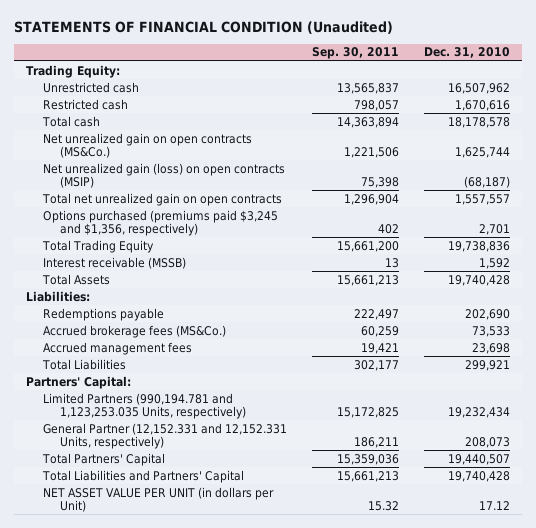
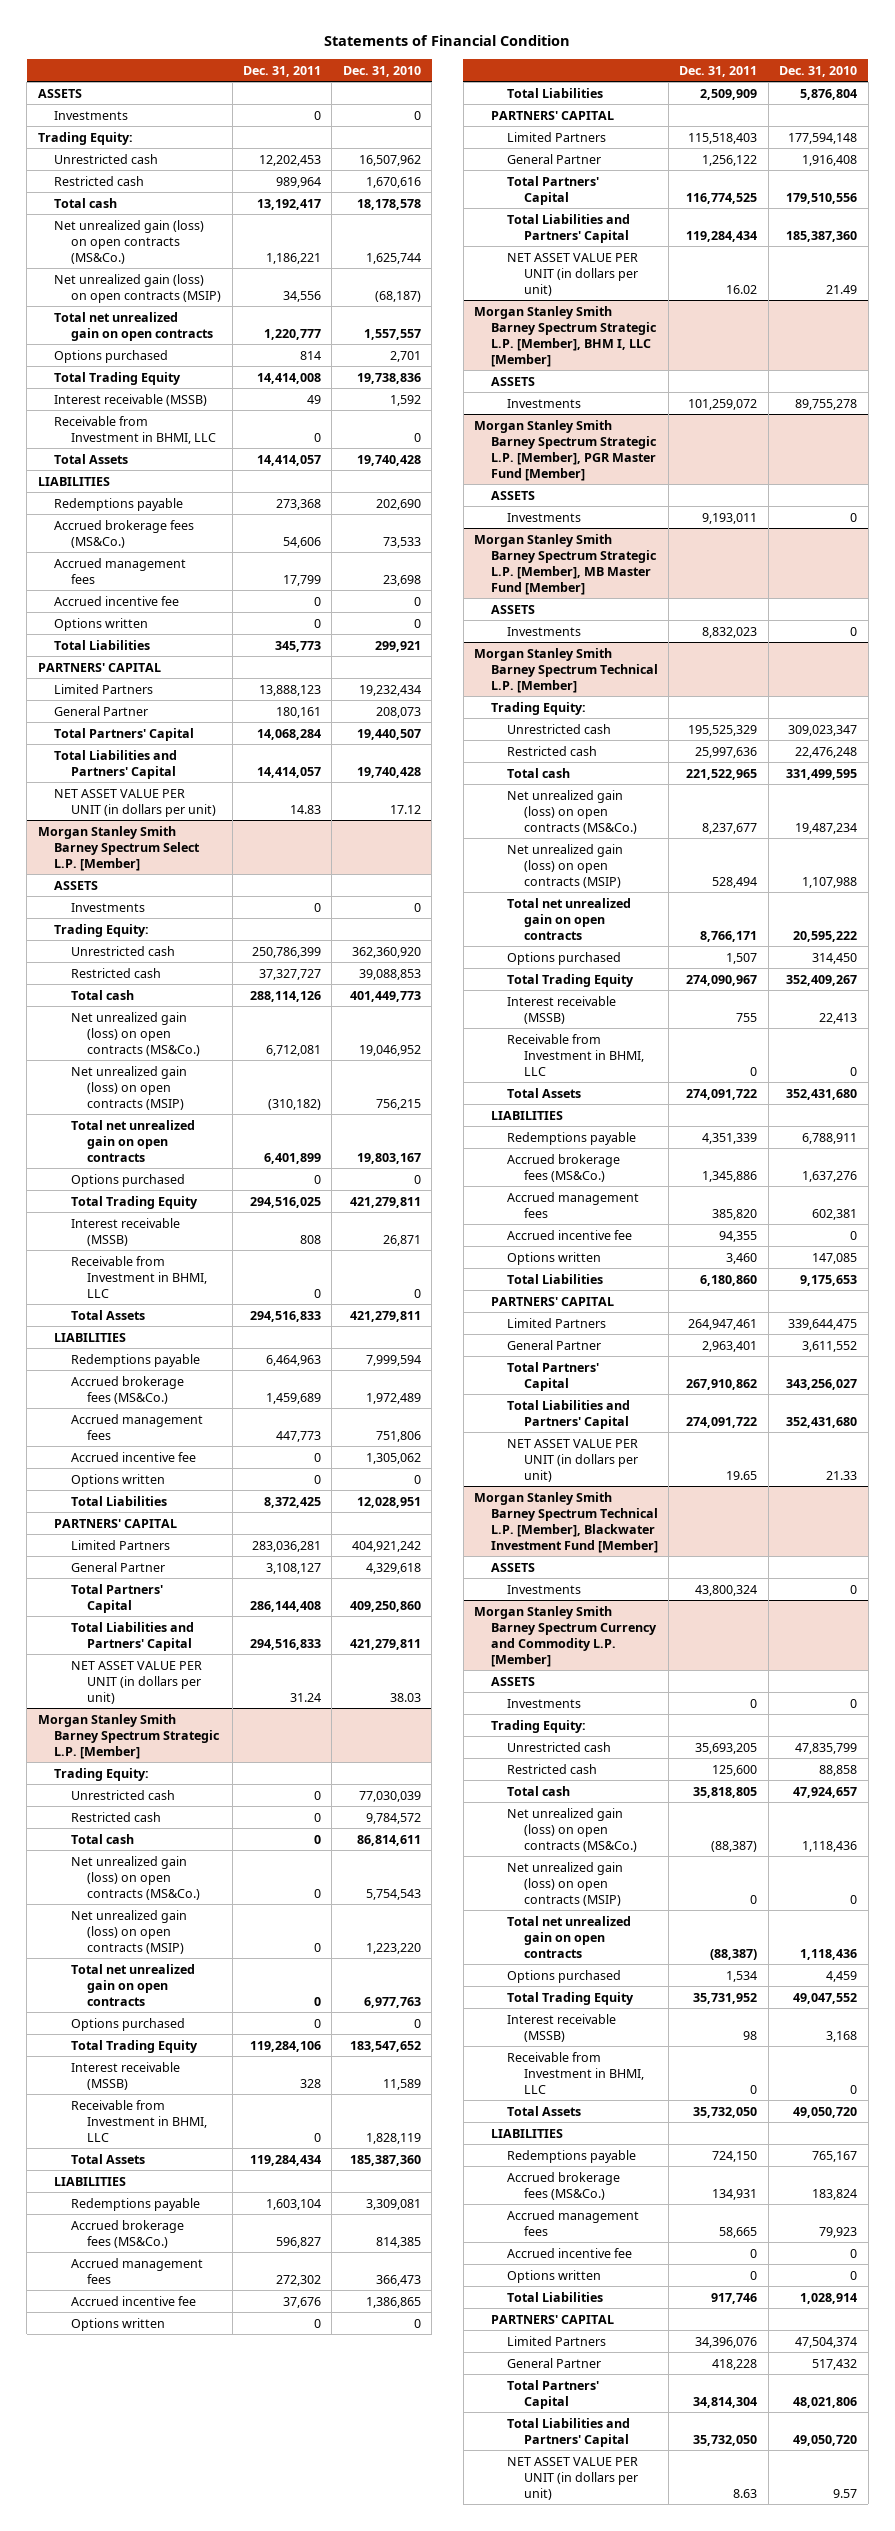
[14,21,394,35] STATEMENTS OF FINANCIAL CONDITION (Unaudited) -> [324,35,571,47] Statements of Financial Condition
[312,47,400,60] Sep. 30, 2011 -> none
none -> [243,65,322,77] Dec. 31, 2011
none -> [37,88,82,98] ASSETS
none -> [54,110,129,120] Investments
[43,132,253,159] Net unrealized gain on open contracts (MS&Co.) -> [54,219,205,264] Net unrealized gain (loss) on open contracts (MS&Co.)
[43,209,279,237] Options purchased (premiums paid $3,245 and $1,356, respectively) -> [54,349,169,363] Options purchased
none -> [54,415,216,444] Receivable from Investment in BHMI, LLC
[26,290,91,302] Liabilities: -> [37,476,110,486] LIABILITIES
none -> [54,595,180,606] Accrued incentive fee
none -> [54,617,149,631] Options written
[26,375,132,389] Partners' Capital: -> [37,662,161,672] PARTNERS' CAPITAL
[43,392,247,420] Limited Partners (990,194.781 and 1,123,253.035 Units, respectively) -> [54,683,154,694] Limited Partners
[43,422,288,450] General Partner (12,152.331 and 12,152.331 Units, respectively) -> [54,705,149,716] General Partner
[43,486,275,513] NET ASSET VALUE PER UNIT (in dollars per Unit) -> [54,788,216,817] NET ASSET VALUE PER UNIT (in dollars per unit)
none -> [37,825,201,871] Morgan Stanley Smith Barney Spectrum Select L.P. [Member]
none -> [54,880,99,890] ASSETS
none -> [70,902,145,912] Investments
none -> [54,923,150,937] Trading Equity:
none -> [70,945,175,956] Unrestricted cash
none -> [70,967,161,978] Restricted cash
none -> [70,989,134,1000] Total cash
none -> [70,1011,201,1056] Net unrealized gain (loss) on open contracts (MS&Co.)
none -> [70,1065,187,1110] Net unrealized gain (loss) on open contracts (MSIP)
none -> [70,1119,195,1162] Total net unrealized gain on open contracts
none -> [70,1173,185,1187] Options purchased
none -> [70,1195,198,1209] Total Trading Equity
none -> [70,1217,180,1246] Interest receivable (MSSB)
none -> [70,1255,208,1298] Receivable from Investment in BHMI, LLC
none -> [70,1309,145,1320] Total Assets
none -> [54,1332,127,1342] LIABILITIES
none -> [70,1353,200,1367] Redemptions payable
none -> [70,1375,184,1404] Accrued brokerage fees (MS&Co.)
none -> [70,1413,203,1440] Accrued management fees
none -> [70,1451,196,1462] Accrued incentive fee
none -> [70,1473,165,1487] Options written
none -> [70,1495,167,1506] Total Liabilities
none -> [54,1518,178,1528] PARTNERS' CAPITAL
none -> [70,1539,170,1550] Limited Partners
none -> [70,1561,165,1572] General Partner
none -> [70,1583,163,1613] Total Partners' Capital
none -> [70,1621,194,1651] Total Liabilities and Partners' Capital
none -> [70,1660,202,1704] NET ASSET VALUE PER UNIT (in dollars per unit)
none -> [37,1713,221,1759] Morgan Stanley Smith Barney Spectrum Strategic L.P. [Member]
none -> [54,1767,150,1781] Trading Equity:
none -> [70,1789,175,1800] Unrestricted cash
none -> [70,1811,161,1822] Restricted cash
none -> [70,1833,134,1844] Total cash
none -> [70,1855,201,1900] Net unrealized gain (loss) on open contracts (MS&Co.)
none -> [70,1909,187,1954] Net unrealized gain (loss) on open contracts (MSIP)
none -> [70,1963,195,2006] Total net unrealized gain on open contracts
none -> [70,2017,185,2031] Options purchased
none -> [70,2039,198,2053] Total Trading Equity
none -> [70,2061,180,2090] Interest receivable (MSSB)
none -> [70,2099,208,2142] Receivable from Investment in BHMI, LLC
none -> [70,2153,145,2164] Total Assets
none -> [54,2176,127,2186] LIABILITIES
none -> [70,2197,200,2211] Redemptions payable
none -> [70,2219,184,2248] Accrued brokerage fees (MS&Co.)
none -> [70,2257,203,2284] Accrued management fees
none -> [70,2295,196,2306] Accrued incentive fee
none -> [70,2317,165,2331] Options written
none -> [507,87,604,98] Total Liabilities
none -> [490,110,614,120] PARTNERS' CAPITAL
none -> [507,131,607,142] Limited Partners
none -> [507,153,602,164] General Partner
none -> [507,175,600,205] Total Partners' Capital
none -> [507,213,631,243] Total Liabilities and Partners' Capital
none -> [507,252,639,296] NET ASSET VALUE PER UNIT (in dollars per unit)
none -> [474,305,657,367] Morgan Stanley Smith Barney Spectrum Strategic L.P. [Member], BHM I, LLC [Member]
none -> [490,376,535,386] ASSETS
none -> [507,398,582,408] Investments
none -> [474,419,657,481] Morgan Stanley Smith Barney Spectrum Strategic L.P. [Member], PGR Master Fund [Member]
none -> [490,490,535,500] ASSETS
none -> [507,512,582,522] Investments
none -> [474,533,657,595] Morgan Stanley Smith Barney Spectrum Strategic L.P. [Member], MB Master Fund [Member]
none -> [490,604,535,614] ASSETS
none -> [507,626,582,636] Investments
none -> [474,647,658,693] Morgan Stanley Smith Barney Spectrum Technical L.P. [Member]
none -> [490,701,586,715] Trading Equity:
none -> [507,723,612,734] Unrestricted cash
none -> [507,745,598,756] Restricted cash
none -> [507,767,571,778] Total cash
none -> [507,789,637,834] Net unrealized gain (loss) on open contracts (MS&Co.)
none -> [507,843,624,888] Net unrealized gain (loss) on open contracts (MSIP)
none -> [507,897,632,940] Total net unrealized gain on open contracts
none -> [507,951,622,965] Options purchased
none -> [507,973,635,987] Total Trading Equity
none -> [507,995,617,1024] Interest receivable (MSSB)
none -> [507,1033,644,1076] Receivable from Investment in BHMI, LLC
none -> [507,1087,582,1098] Total Assets
none -> [490,1110,563,1120] LIABILITIES
none -> [507,1131,637,1145] Redemptions payable
none -> [507,1153,621,1182] Accrued brokerage fees (MS&Co.)
none -> [507,1191,640,1218] Accrued management fees
none -> [507,1229,633,1240] Accrued incentive fee
none -> [507,1251,602,1265] Options written
none -> [507,1273,604,1284] Total Liabilities
none -> [490,1296,614,1306] PARTNERS' CAPITAL
none -> [507,1317,607,1328] Limited Partners
none -> [507,1339,602,1350] General Partner
none -> [507,1361,600,1391] Total Partners' Capital
none -> [507,1399,631,1429] Total Liabilities and Partners' Capital
none -> [507,1438,639,1482] NET ASSET VALUE PER UNIT (in dollars per unit)
none -> [474,1491,658,1553] Morgan Stanley Smith Barney Spectrum Technical L.P. [Member], Blackwater Investment Fund [Member]
none -> [490,1562,535,1572] ASSETS
none -> [507,1584,582,1594] Investments
none -> [474,1605,657,1667] Morgan Stanley Smith Barney Spectrum Currency and Commodity L.P. [Member]
none -> [490,1676,535,1686] ASSETS
none -> [507,1698,582,1708] Investments
none -> [490,1719,586,1733] Trading Equity:
none -> [507,1741,612,1752] Unrestricted cash
none -> [507,1763,598,1774] Restricted cash
none -> [507,1785,571,1796] Total cash
none -> [507,1807,637,1852] Net unrealized gain (loss) on open contracts (MS&Co.)
none -> [507,1861,624,1906] Net unrealized gain (loss) on open contracts (MSIP)
none -> [507,1915,632,1958] Total net unrealized gain on open contracts
none -> [507,1969,622,1983] Options purchased
none -> [507,1991,635,2005] Total Trading Equity
none -> [507,2013,617,2042] Interest receivable (MSSB)
none -> [507,2051,644,2094] Receivable from Investment in BHMI, LLC
none -> [507,2105,582,2116] Total Assets
none -> [490,2128,563,2138] LIABILITIES
none -> [507,2149,637,2163] Redemptions payable
none -> [507,2171,621,2200] Accrued brokerage fees (MS&Co.)
none -> [507,2209,640,2236] Accrued management fees
none -> [507,2247,633,2258] Accrued incentive fee
none -> [507,2269,602,2283] Options written
none -> [507,2291,604,2302] Total Liabilities
none -> [490,2314,614,2324] PARTNERS' CAPITAL
none -> [507,2335,607,2346] Limited Partners
none -> [507,2357,602,2368] General Partner
none -> [507,2379,600,2409] Total Partners' Capital
none -> [507,2417,631,2447] Total Liabilities and Partners' Capital
none -> [507,2456,639,2500] NET ASSET VALUE PER UNIT (in dollars per unit)

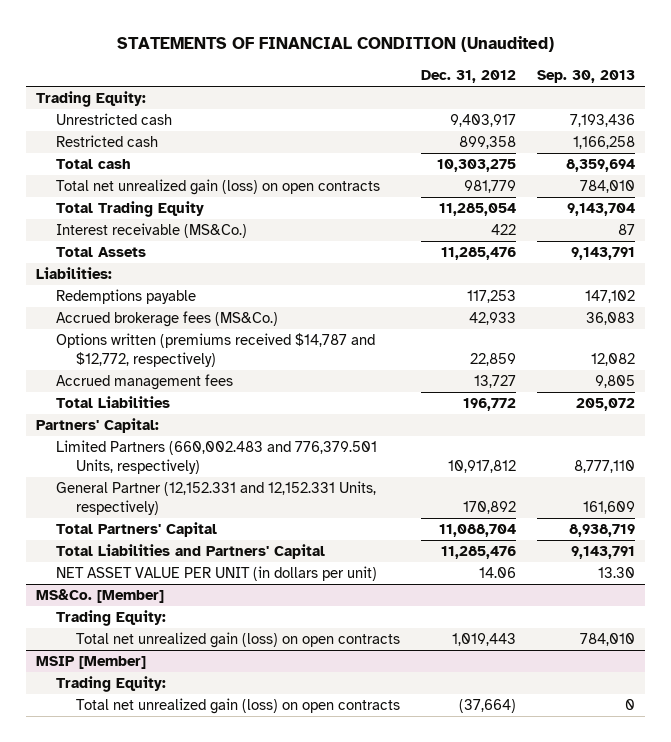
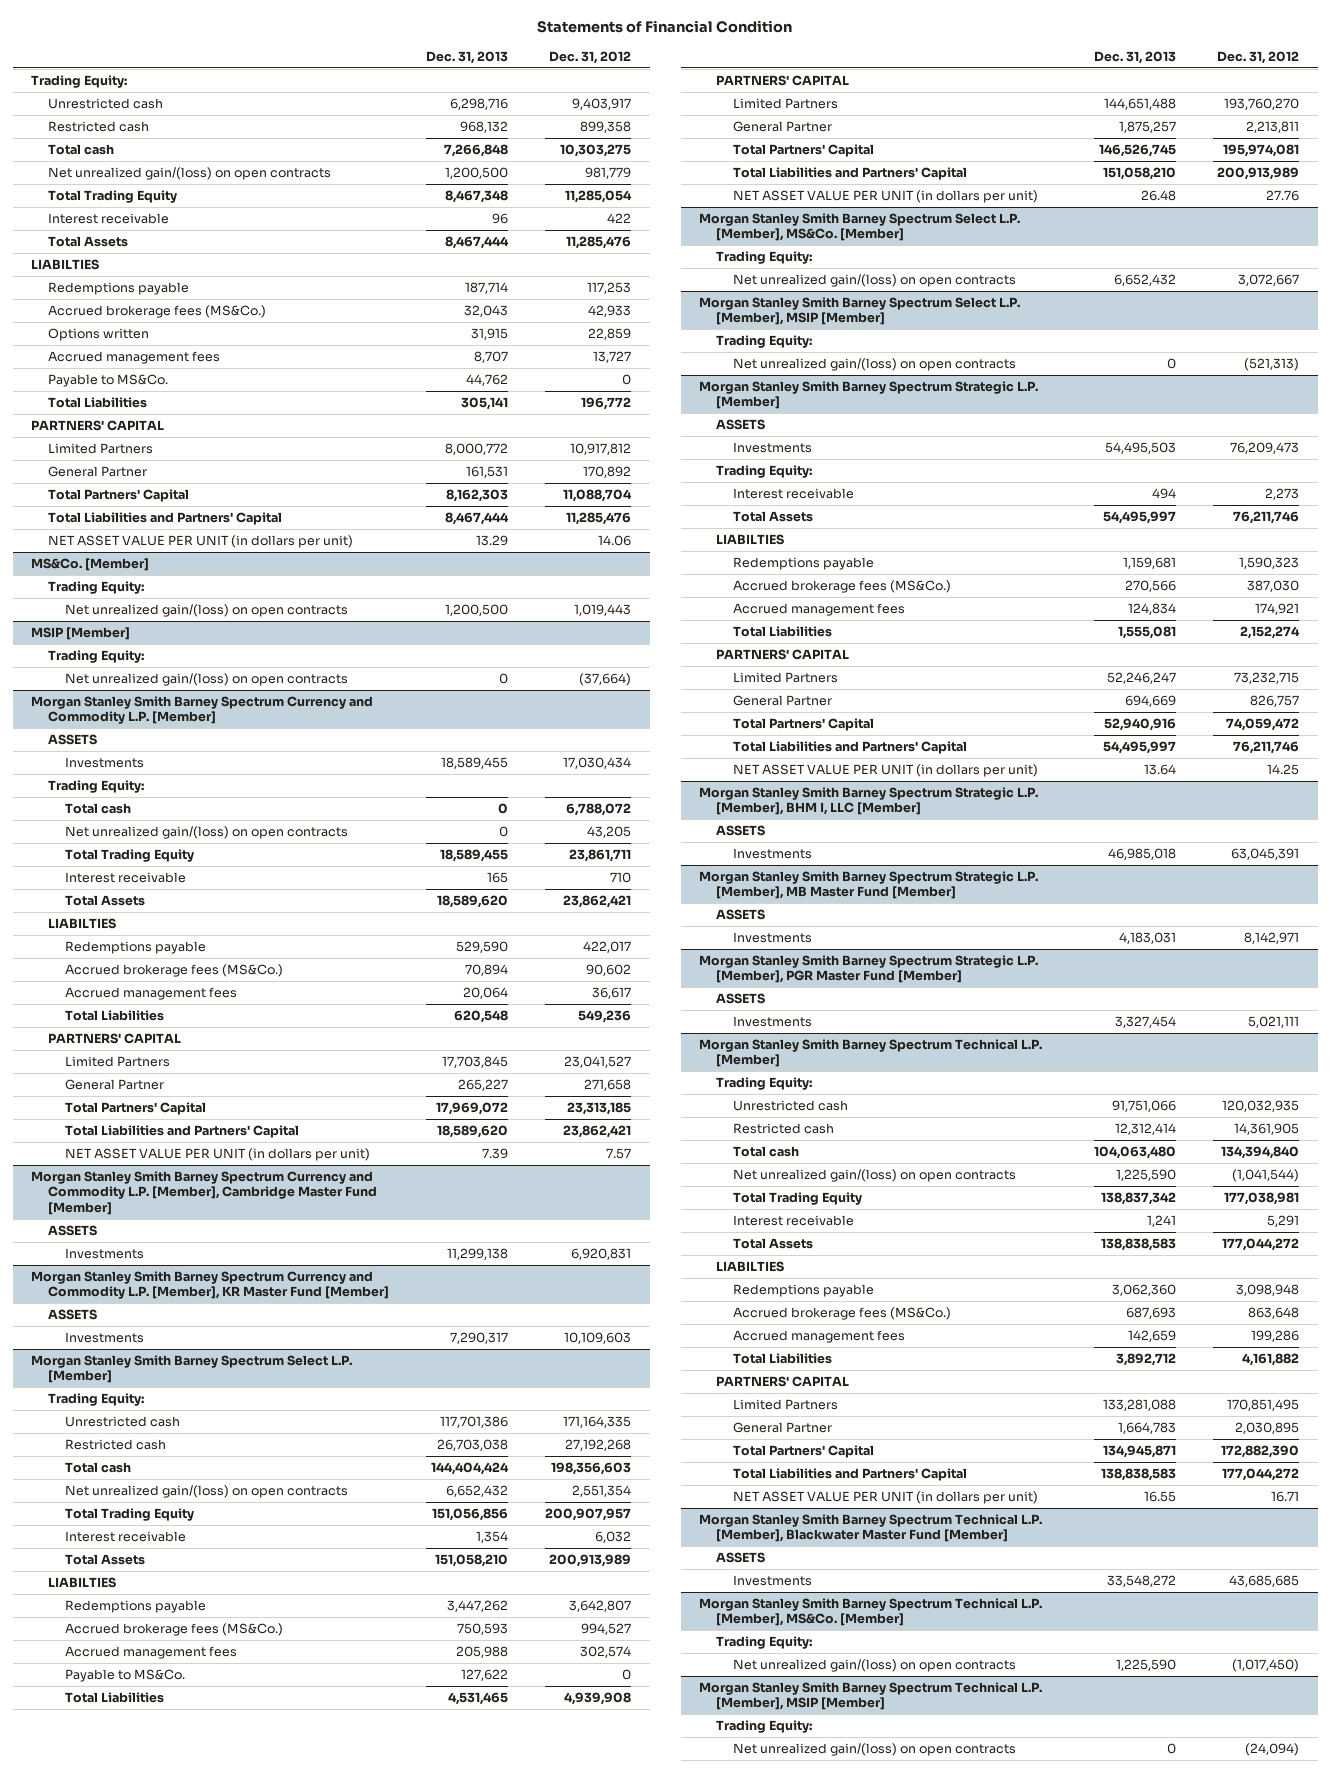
[116,35,554,52] STATEMENTS OF FINANCIAL CONDITION (Unaudited) -> [537,20,793,34] Statements of Financial Condition
[536,70,635,84] Sep. 30, 2013 -> none
none -> [426,50,509,64] Dec. 31, 2013
[56,179,381,196] Total net unrealized gain (loss) on open contracts -> [48,166,332,180] Net unrealized gain/(loss) on open contracts
[56,223,248,239] Interest receivable (MS&Co.) -> [48,212,170,224] Interest receivable
[36,267,113,280] Liabilities: -> [31,258,100,270] LIABILTIES
[56,333,376,367] Options written (premiums received $14,787 and $12,772, respectively) -> [48,327,150,341] Options written
none -> [48,373,169,387] Payable to MS&Co.
[36,418,160,434] Partners' Capital: -> [31,419,165,431] PARTNERS' CAPITAL
[56,440,378,474] Limited Partners (660,002.483 and 776,379.501 Units, respectively) -> [48,442,154,454] Limited Partners
[56,481,377,515] General Partner (12,152.331 and 12,152.331 Units, respectively) -> [48,465,148,477] General Partner
[75,632,400,649] Total net unrealized gain (loss) on open contracts -> [64,603,348,617] Net unrealized gain/(loss) on open contracts
[75,698,400,715] Total net unrealized gain (loss) on open contracts -> [64,672,348,686] Net unrealized gain/(loss) on open contracts
none -> [31,695,374,725] Morgan Stanley Smith Barney Spectrum Currency and Commodity L.P. [Member]
none -> [48,733,98,745] ASSETS
none -> [64,756,144,768] Investments
none -> [48,779,145,793] Trading Equity:
none -> [64,802,131,814] Total cash
none -> [64,825,348,839] Net unrealized gain/(loss) on open contracts
none -> [64,848,194,862] Total Trading Equity
none -> [64,871,186,883] Interest receivable
none -> [64,894,145,906] Total Assets
none -> [48,917,117,929] LIABILTIES
none -> [64,940,206,954] Redemptions payable
none -> [64,963,283,977] Accrued brokerage fees (MS&Co.)
none -> [64,986,237,1000] Accrued management fees
none -> [64,1009,164,1021] Total Liabilities
none -> [48,1032,182,1044] PARTNERS' CAPITAL
none -> [64,1055,170,1067] Limited Partners
none -> [64,1078,164,1090] General Partner
none -> [64,1101,206,1115] Total Partners' Capital
none -> [64,1124,299,1138] Total Liabilities and Partners' Capital
none -> [64,1147,370,1161] NET ASSET VALUE PER UNIT (in dollars per unit)
none -> [31,1170,378,1215] Morgan Stanley Smith Barney Spectrum Currency and Commodity L.P. [Member], Cambridge Master Fund [Member]
none -> [48,1224,98,1236] ASSETS
none -> [64,1247,144,1259] Investments
none -> [31,1270,390,1300] Morgan Stanley Smith Barney Spectrum Currency and Commodity L.P. [Member], KR Master Fund [Member]
none -> [48,1308,98,1320] ASSETS
none -> [64,1331,144,1343] Investments
none -> [31,1354,353,1384] Morgan Stanley Smith Barney Spectrum Select L.P. [Member]
none -> [48,1392,145,1406] Trading Equity:
none -> [64,1415,180,1427] Unrestricted cash
none -> [64,1438,166,1450] Restricted cash
none -> [64,1461,131,1473] Total cash
none -> [64,1484,348,1498] Net unrealized gain/(loss) on open contracts
none -> [64,1507,194,1521] Total Trading Equity
none -> [64,1530,186,1542] Interest receivable
none -> [64,1553,145,1565] Total Assets
none -> [48,1576,117,1588] LIABILTIES
none -> [64,1599,206,1613] Redemptions payable
none -> [64,1622,283,1636] Accrued brokerage fees (MS&Co.)
none -> [64,1645,237,1659] Accrued management fees
none -> [64,1668,185,1682] Payable to MS&Co.
none -> [64,1691,164,1703] Total Liabilities
none -> [716,74,850,86] PARTNERS' CAPITAL
none -> [732,97,838,109] Limited Partners
none -> [732,120,832,132] General Partner
none -> [732,143,874,157] Total Partners' Capital
none -> [732,166,967,180] Total Liabilities and Partners' Capital
none -> [732,189,1038,203] NET ASSET VALUE PER UNIT (in dollars per unit)
none -> [699,212,1021,242] Morgan Stanley Smith Barney Spectrum Select L.P. [Member], MS&Co. [Member]
none -> [716,250,813,264] Trading Equity:
none -> [732,273,1016,287] Net unrealized gain/(loss) on open contracts
none -> [699,296,1021,326] Morgan Stanley Smith Barney Spectrum Select L.P. [Member], MSIP [Member]
none -> [716,334,813,348] Trading Equity:
none -> [732,357,1016,371] Net unrealized gain/(loss) on open contracts
none -> [699,380,1039,410] Morgan Stanley Smith Barney Spectrum Strategic L.P. [Member]
none -> [716,418,766,430] ASSETS
none -> [732,441,812,453] Investments
none -> [716,464,813,478] Trading Equity:
none -> [732,487,854,499] Interest receivable
none -> [732,510,813,522] Total Assets
none -> [716,533,785,545] LIABILTIES
none -> [732,556,874,570] Redemptions payable
none -> [732,579,951,593] Accrued brokerage fees (MS&Co.)
none -> [732,602,905,616] Accrued management fees
none -> [732,625,832,637] Total Liabilities
none -> [716,648,850,660] PARTNERS' CAPITAL
none -> [732,671,838,683] Limited Partners
none -> [732,694,832,706] General Partner
none -> [732,717,874,731] Total Partners' Capital
none -> [732,740,967,754] Total Liabilities and Partners' Capital
none -> [732,763,1038,777] NET ASSET VALUE PER UNIT (in dollars per unit)
none -> [699,786,1039,816] Morgan Stanley Smith Barney Spectrum Strategic L.P. [Member], BHM I, LLC [Member]
none -> [716,824,766,836] ASSETS
none -> [732,847,812,859] Investments
none -> [699,870,1039,900] Morgan Stanley Smith Barney Spectrum Strategic L.P. [Member], MB Master Fund [Member]
none -> [716,908,766,920] ASSETS
none -> [732,931,812,943] Investments
none -> [699,954,1039,984] Morgan Stanley Smith Barney Spectrum Strategic L.P. [Member], PGR Master Fund [Member]
none -> [716,992,766,1004] ASSETS
none -> [732,1015,812,1027] Investments
none -> [699,1038,1043,1068] Morgan Stanley Smith Barney Spectrum Technical L.P. [Member]
none -> [716,1076,813,1090] Trading Equity:
none -> [732,1099,848,1111] Unrestricted cash
none -> [732,1122,834,1134] Restricted cash
none -> [732,1145,799,1157] Total cash
none -> [732,1168,1016,1182] Net unrealized gain/(loss) on open contracts
none -> [732,1191,862,1205] Total Trading Equity
none -> [732,1214,854,1226] Interest receivable
none -> [732,1237,813,1249] Total Assets
none -> [716,1260,785,1272] LIABILTIES
none -> [732,1283,874,1297] Redemptions payable
none -> [732,1306,951,1320] Accrued brokerage fees (MS&Co.)
none -> [732,1329,905,1343] Accrued management fees
none -> [732,1352,832,1364] Total Liabilities
none -> [716,1375,850,1387] PARTNERS' CAPITAL
none -> [732,1398,838,1410] Limited Partners
none -> [732,1421,832,1433] General Partner
none -> [732,1444,874,1458] Total Partners' Capital
none -> [732,1467,967,1481] Total Liabilities and Partners' Capital
none -> [732,1490,1038,1504] NET ASSET VALUE PER UNIT (in dollars per unit)
none -> [699,1513,1043,1543] Morgan Stanley Smith Barney Spectrum Technical L.P. [Member], Blackwater Master Fund [Member]
none -> [716,1551,766,1563] ASSETS
none -> [732,1574,812,1586] Investments
none -> [699,1597,1043,1627] Morgan Stanley Smith Barney Spectrum Technical L.P. [Member], MS&Co. [Member]
none -> [716,1635,813,1649] Trading Equity:
none -> [732,1658,1016,1672] Net unrealized gain/(loss) on open contracts
none -> [699,1681,1043,1711] Morgan Stanley Smith Barney Spectrum Technical L.P. [Member], MSIP [Member]
none -> [716,1719,813,1733] Trading Equity:
none -> [732,1742,1016,1756] Net unrealized gain/(loss) on open contracts

